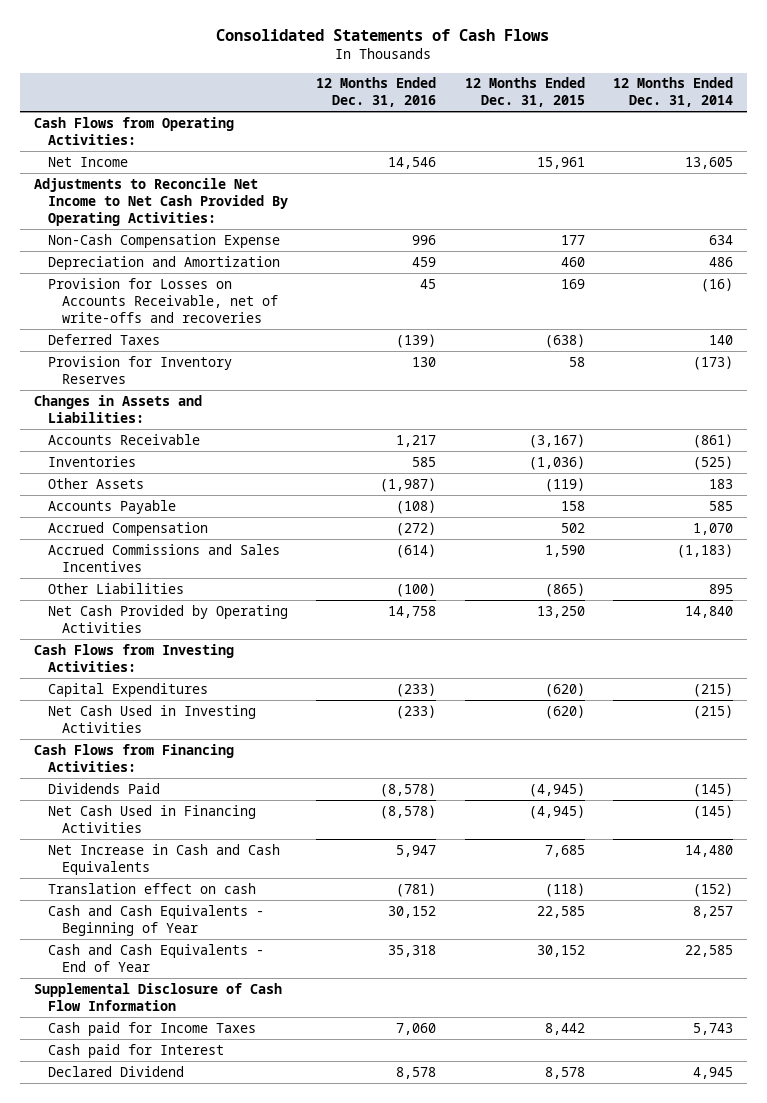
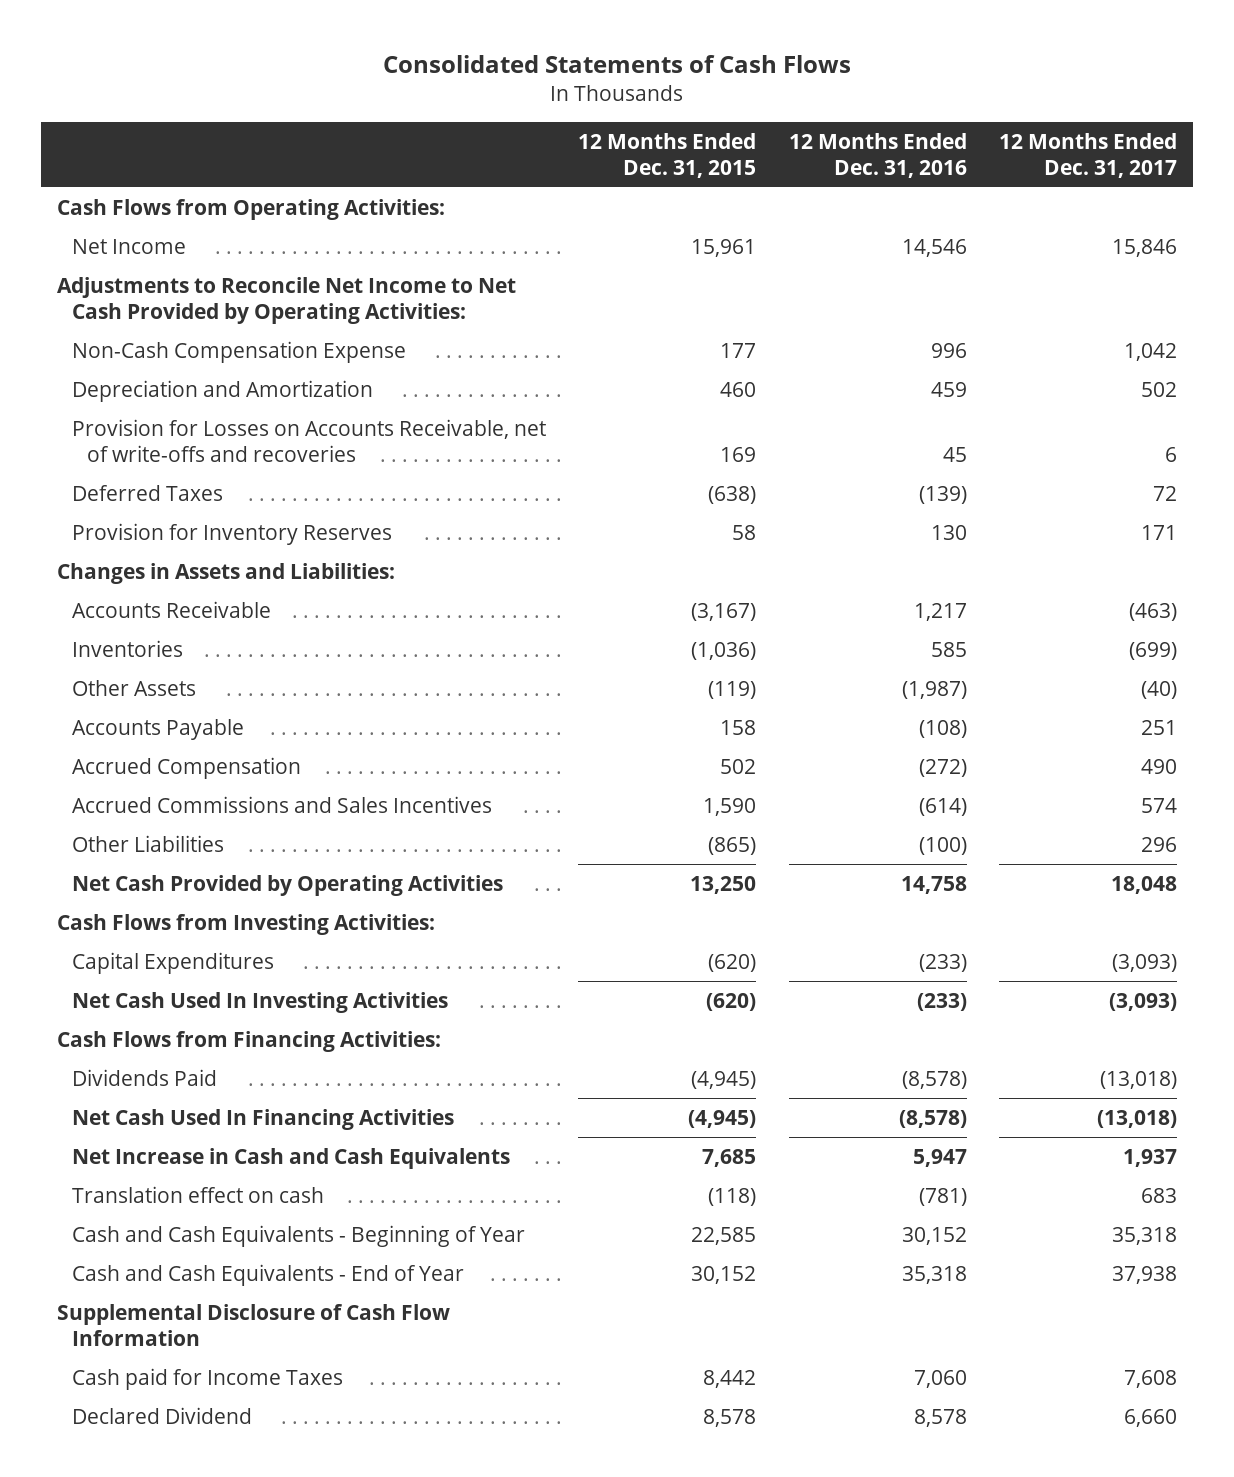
[612,77,733,108] 12 Months Ended Dec. 31, 2014 -> none
none -> [998,132,1177,178] 12 Months Ended Dec. 31, 2017
[33,177,288,226] Adjustments to Reconcile Net Income to Net Cash Provided By Operating Activities: -> [57,276,517,324] Adjustments to Reconcile Net Income to Net Cash Provided by Operating Activities:
[47,704,256,733] Net Cash Used in Investing Activities -> [72,991,449,1013] Net Cash Used In Investing Activities
[47,804,256,833] Net Cash Used in Financing Activities -> [72,1108,455,1130] Net Cash Used In Financing Activities
[47,1043,224,1058] Cash paid for Interest -> none

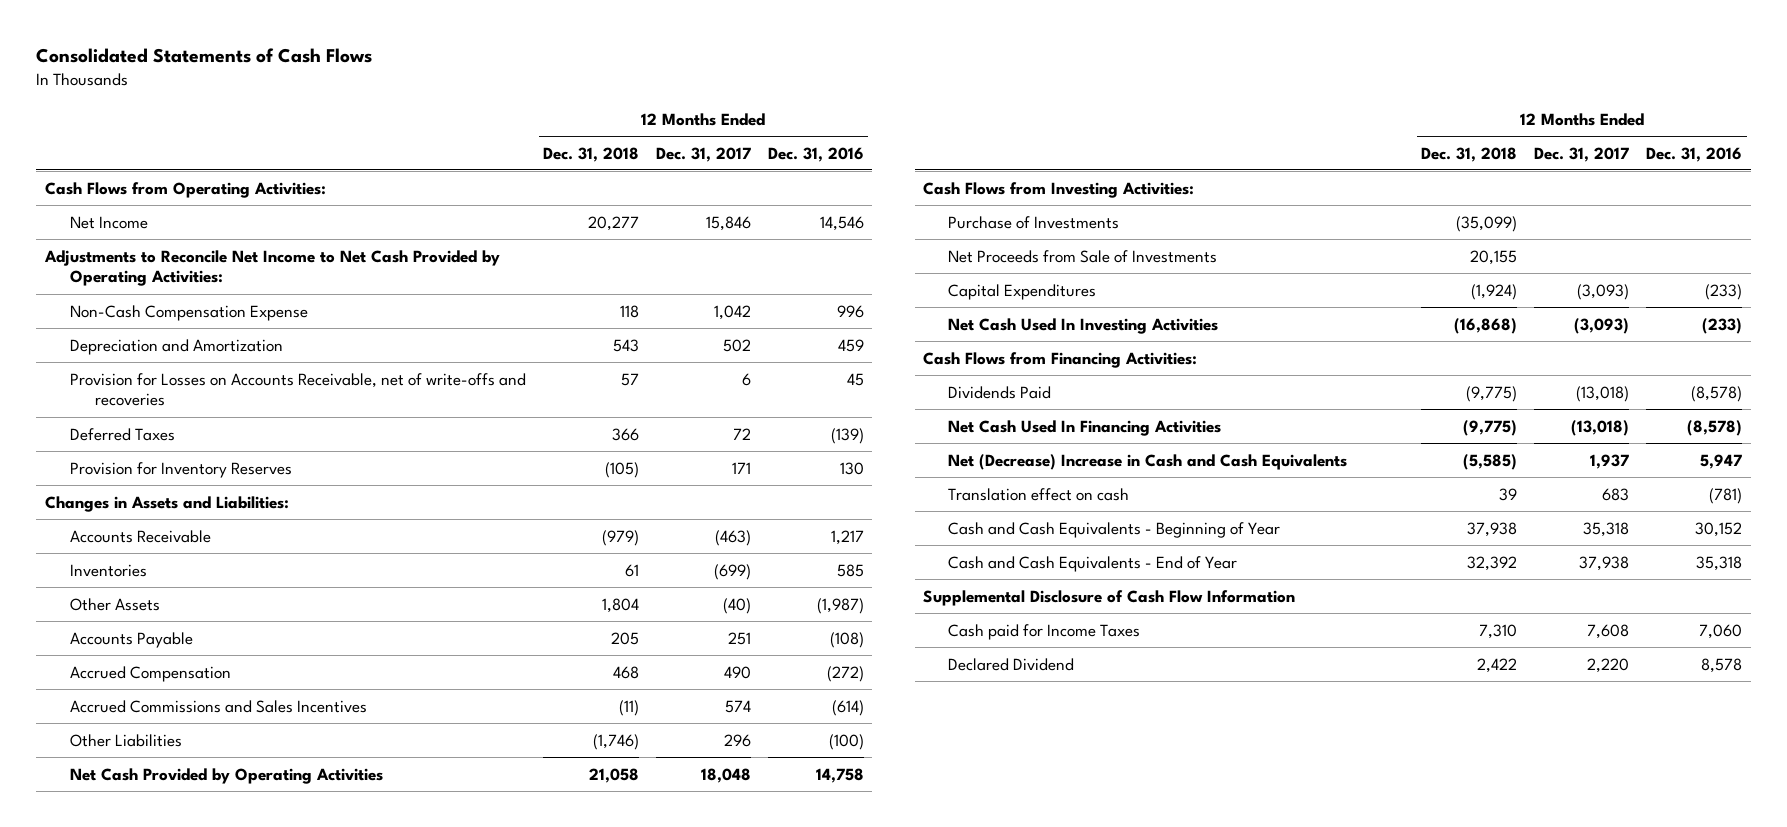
[578,132,757,178] 12 Months Ended Dec. 31, 2015 -> none
none -> [542,146,639,162] Dec. 31, 2018
none -> [948,215,1120,229] Purchase of Investments
none -> [948,249,1218,263] Net Proceeds from Sale of Investments
[72,1147,511,1169] Net Increase in Cash and Cash Equivalents -> [948,453,1348,470] Net (Decrease) Increase in Cash and Cash Equivalents
[1123,1408,1177,1427] 6,660 -> [1587,657,1630,673] 2,220

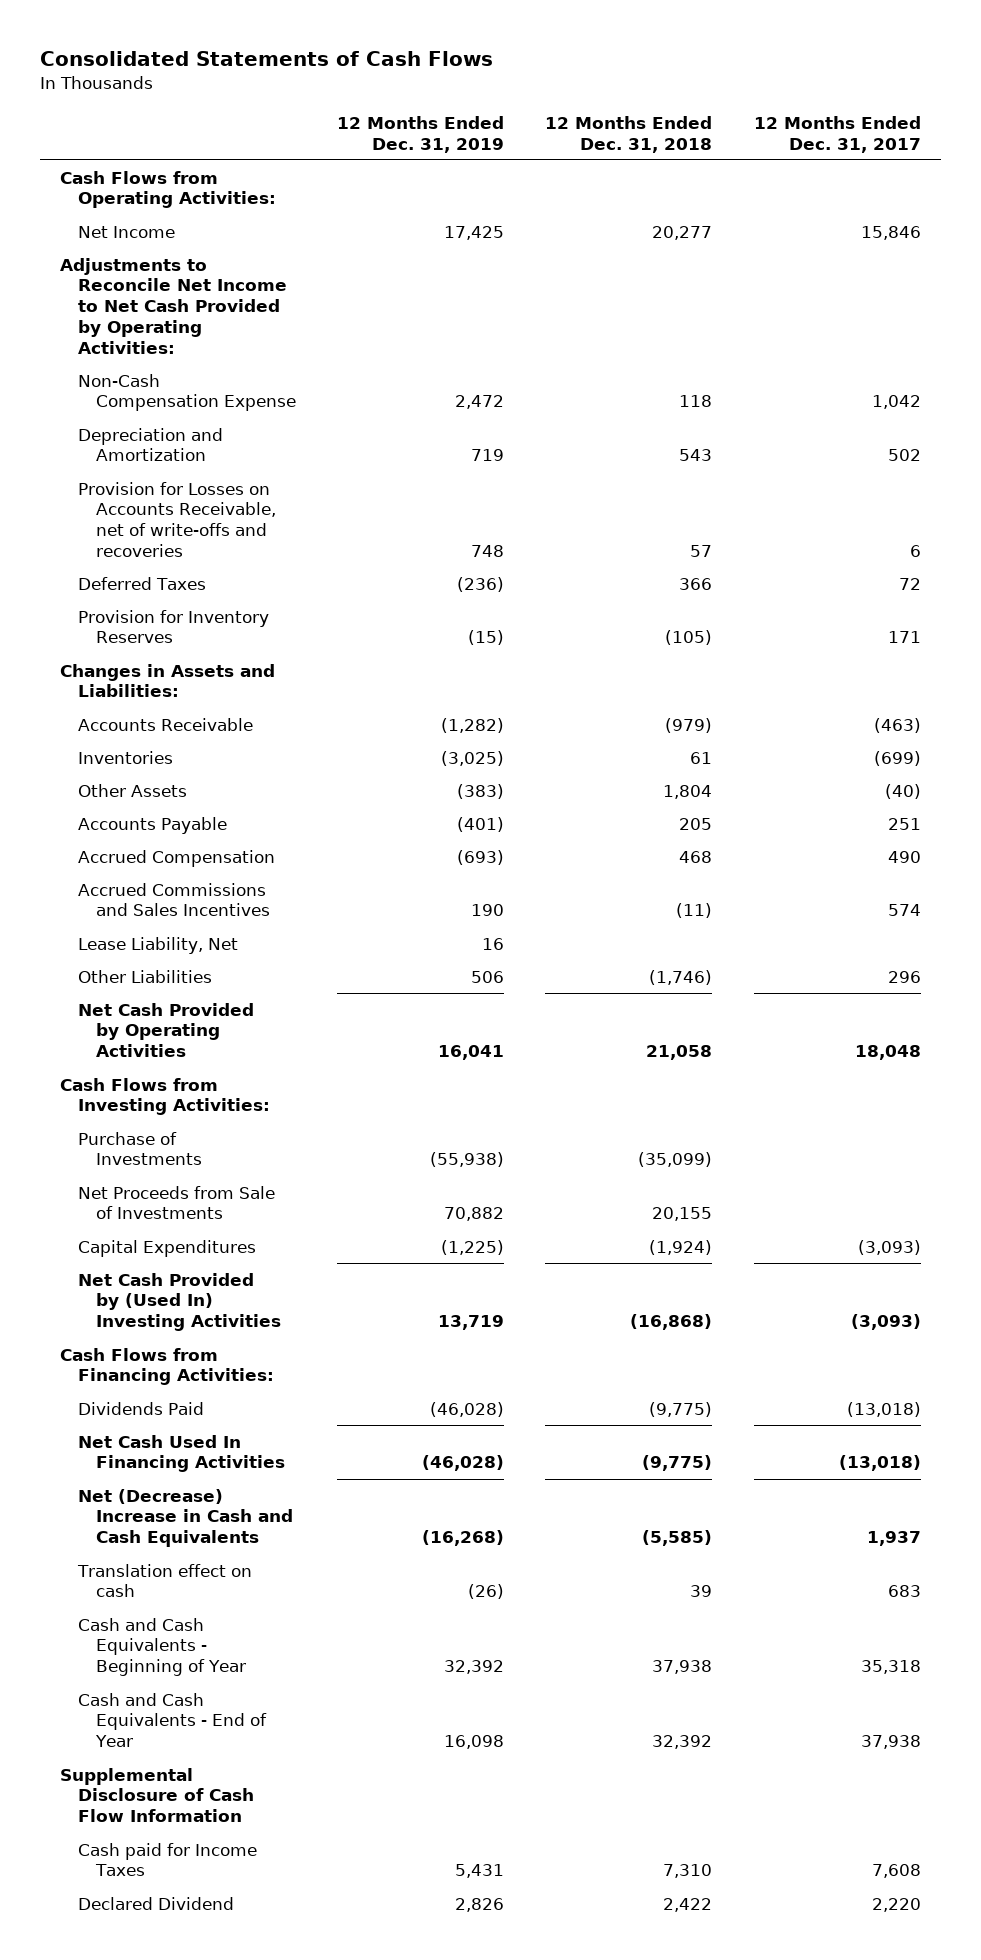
[767,146,864,162] Dec. 31, 2016 -> none
none -> [337,115,505,153] 12 Months Ended Dec. 31, 2019
none -> [78,936,239,954] Lease Liability, Net
[948,317,1219,334] Net Cash Used In Investing Activities -> [78,1272,282,1332] Net Cash Provided by (Used In) Investing Activities

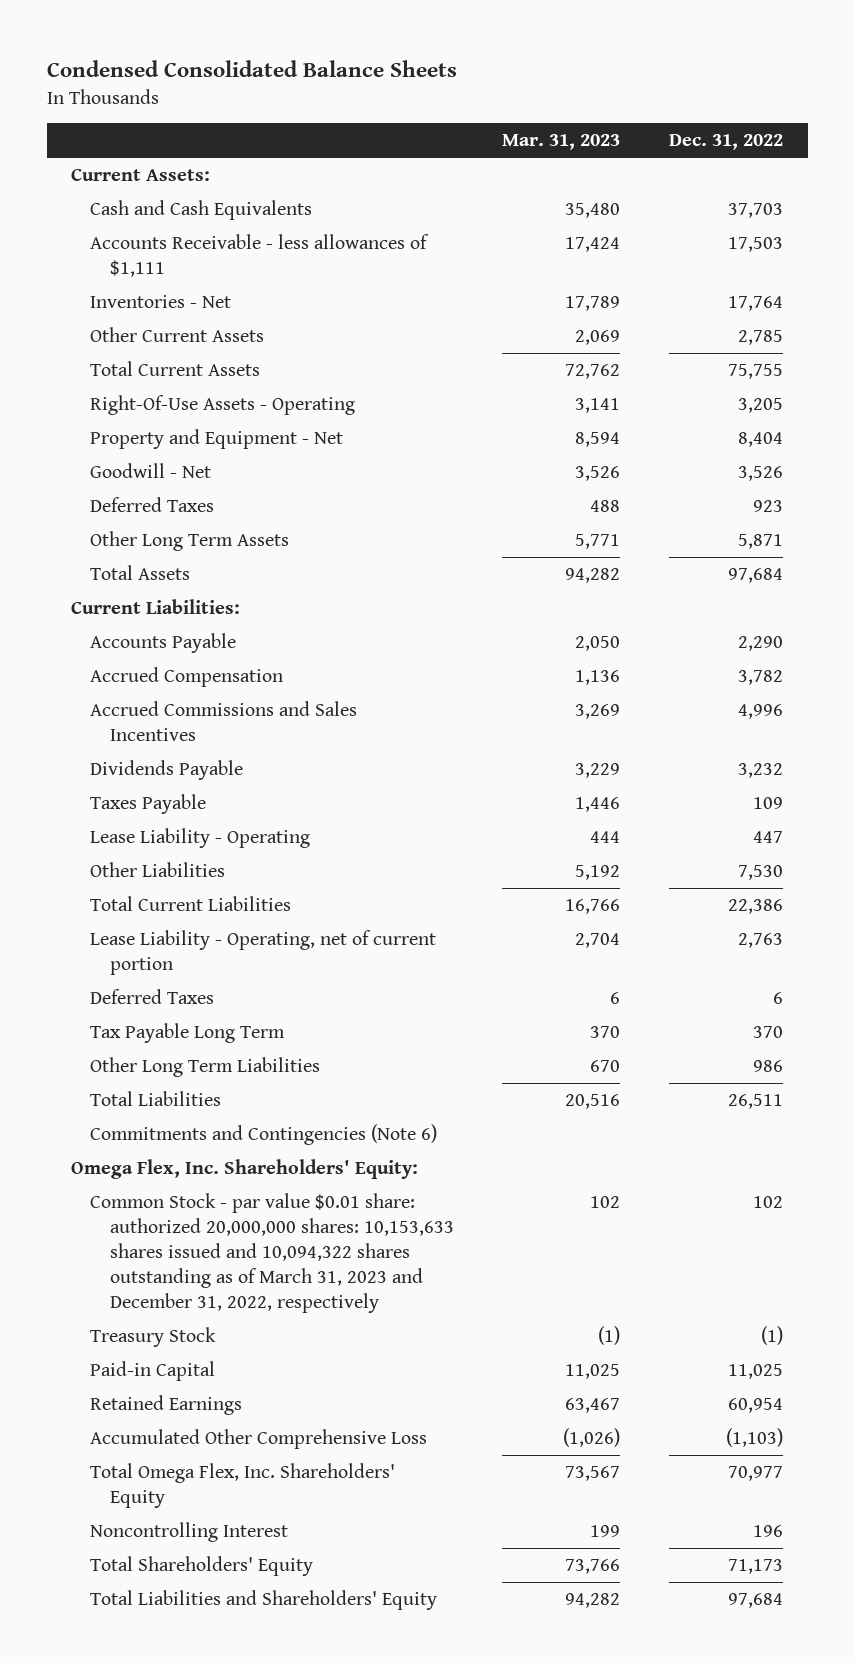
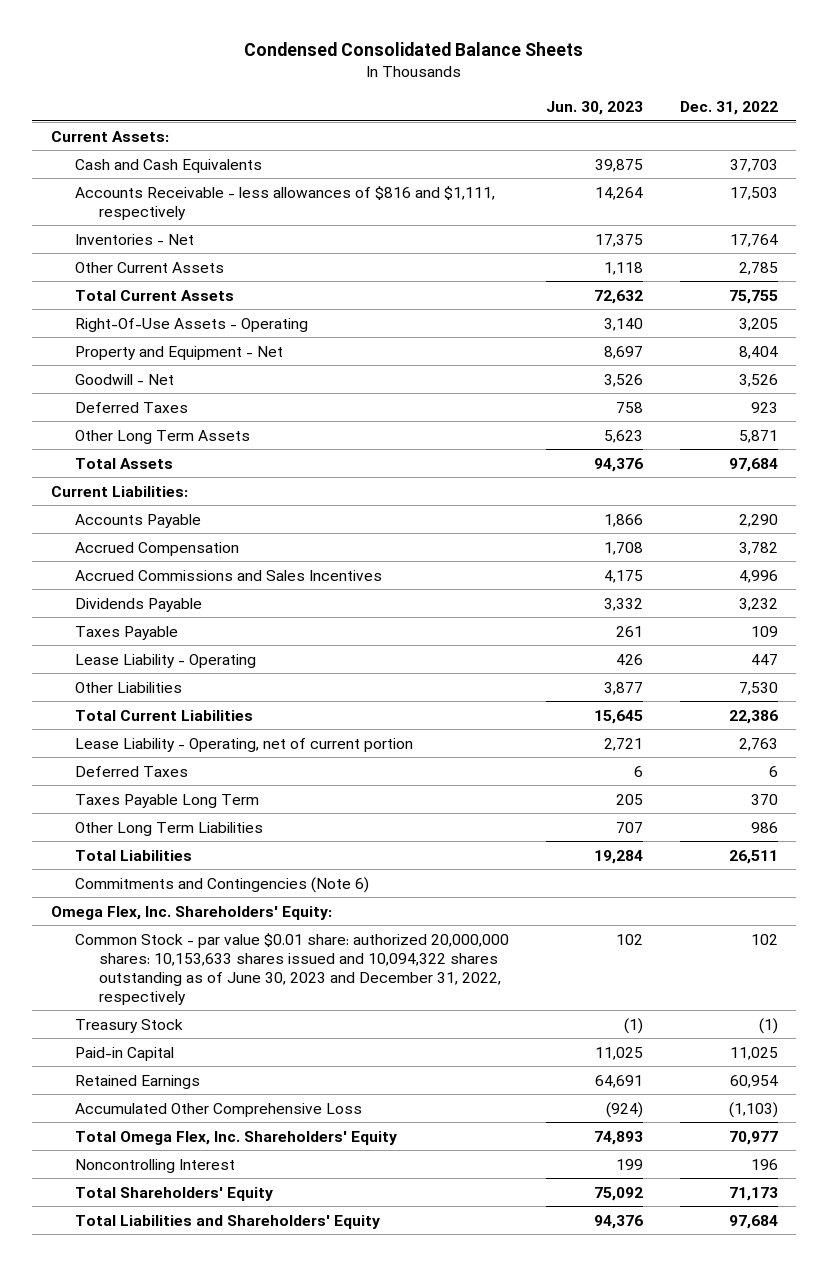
[502,134,621,151] Mar. 31, 2023 -> none
none -> [545,101,643,116] Jun. 30, 2023
[90,233,430,278] Accounts Receivable - less allowances of $1,111 -> [75,185,496,220] Accounts Receivable - less allowances of $816 and $1,111, respectively
[90,1022,286,1043] Tax Payable Long Term -> [75,793,260,808] Taxes Payable Long Term
[90,1192,454,1314] Common Stock - par value $0.01 share: authorized 20,000,000 shares: 10,153,633 shares issued and 10,094,322 shares outstanding as of March 31, 2023 and December 31, 2022, respectively -> [75,932,510,1005] Common Stock - par value $0.01 share: authorized 20,000,000 shares: 10,153,633 shares issued and 10,094,322 shares outstanding as of June 30, 2023 and December 31, 2022, respectively

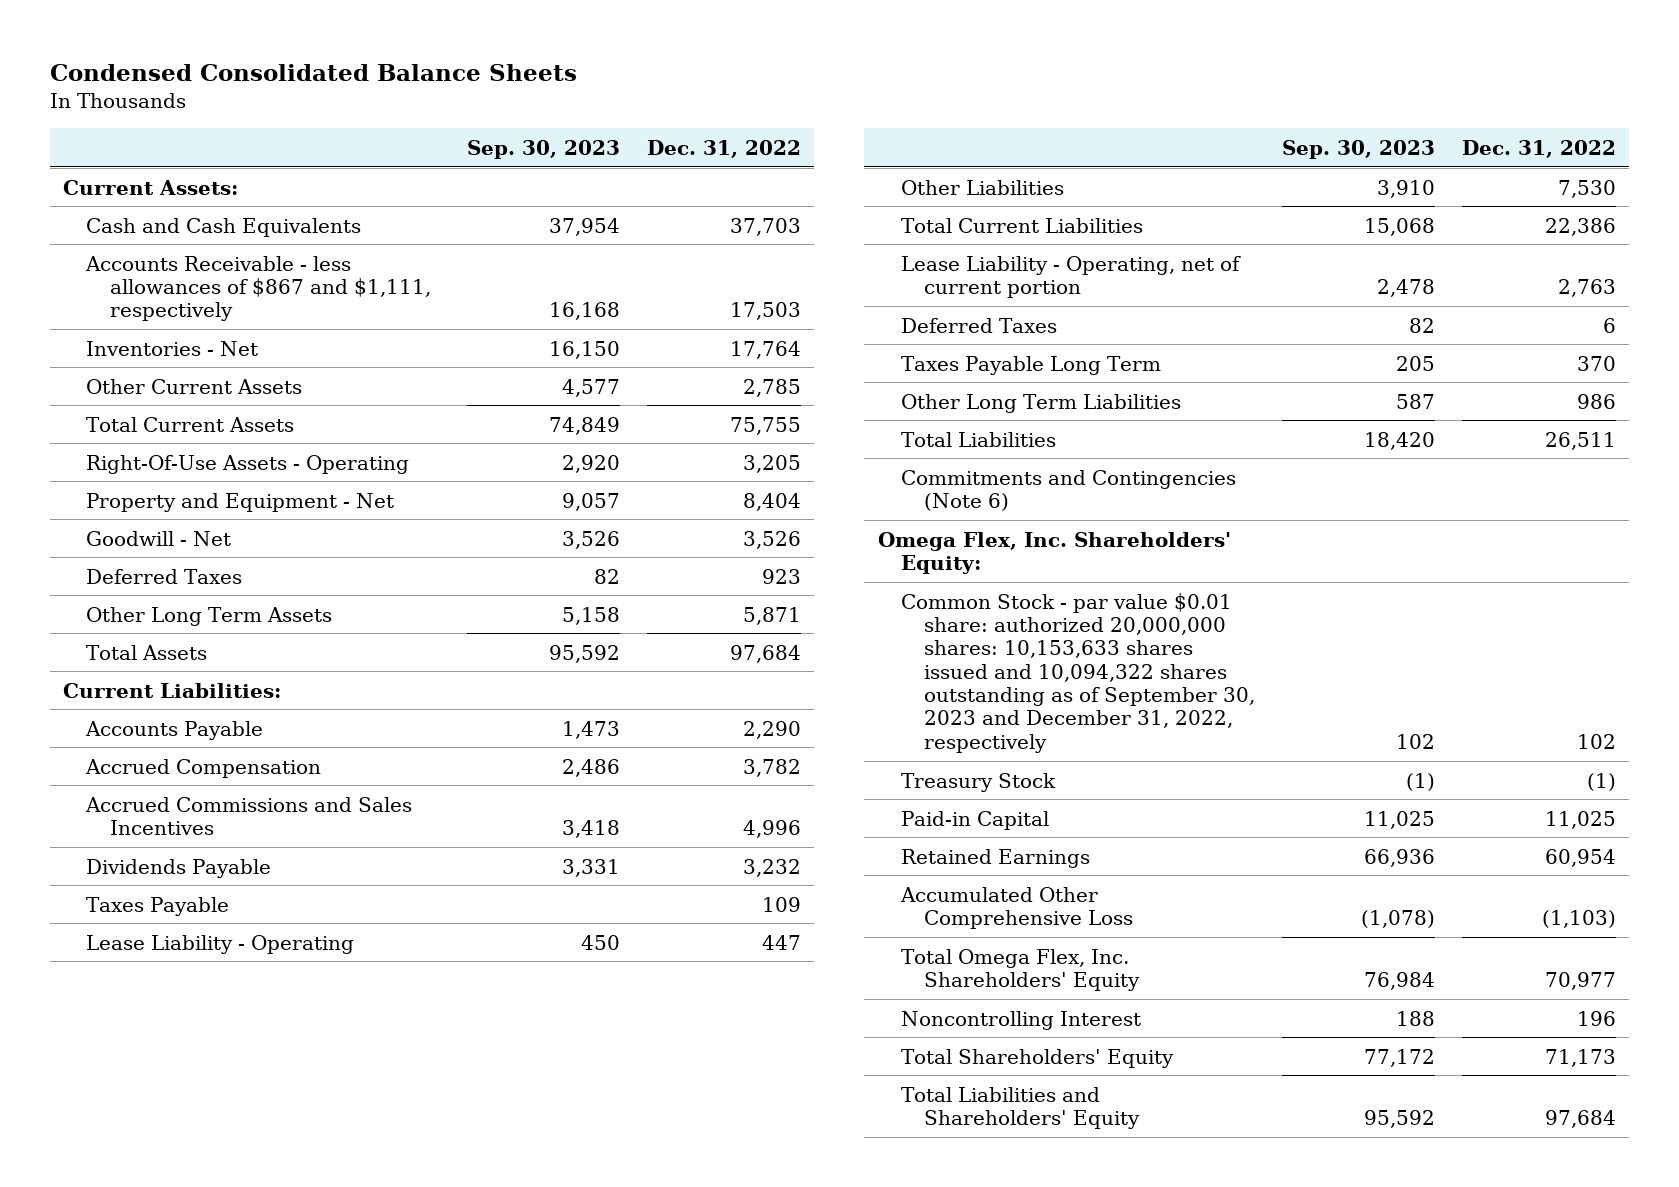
[545,101,643,116] Jun. 30, 2023 -> none
none -> [467,139,621,159] Sep. 30, 2023
[75,185,496,220] Accounts Receivable - less allowances of $816 and $1,111, respectively -> [85,255,431,322] Accounts Receivable - less allowances of $867 and $1,111, respectively
[75,932,510,1005] Common Stock - par value $0.01 share: authorized 20,000,000 shares: 10,153,633 shares issued and 10,094,322 shares outstanding as of June 30, 2023 and December 31, 2022, respectively -> [901,592,1256,753] Common Stock - par value $0.01 share: authorized 20,000,000 shares: 10,153,633 shares issued and 10,094,322 shares outstanding as of September 30, 2023 and December 31, 2022, respectively

